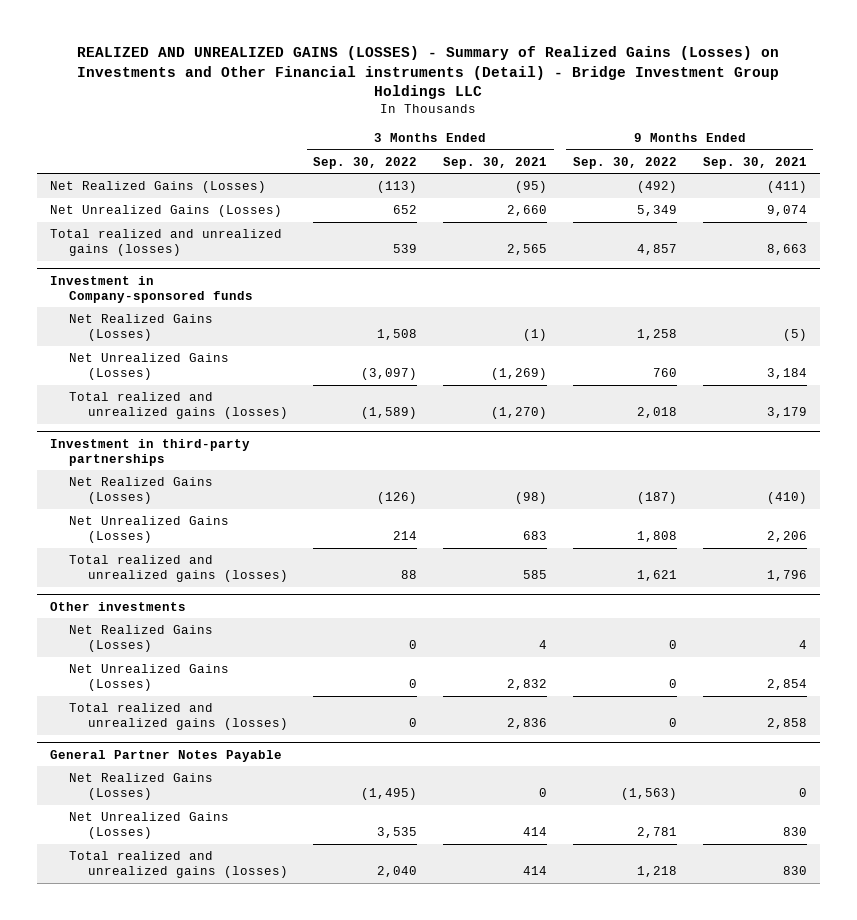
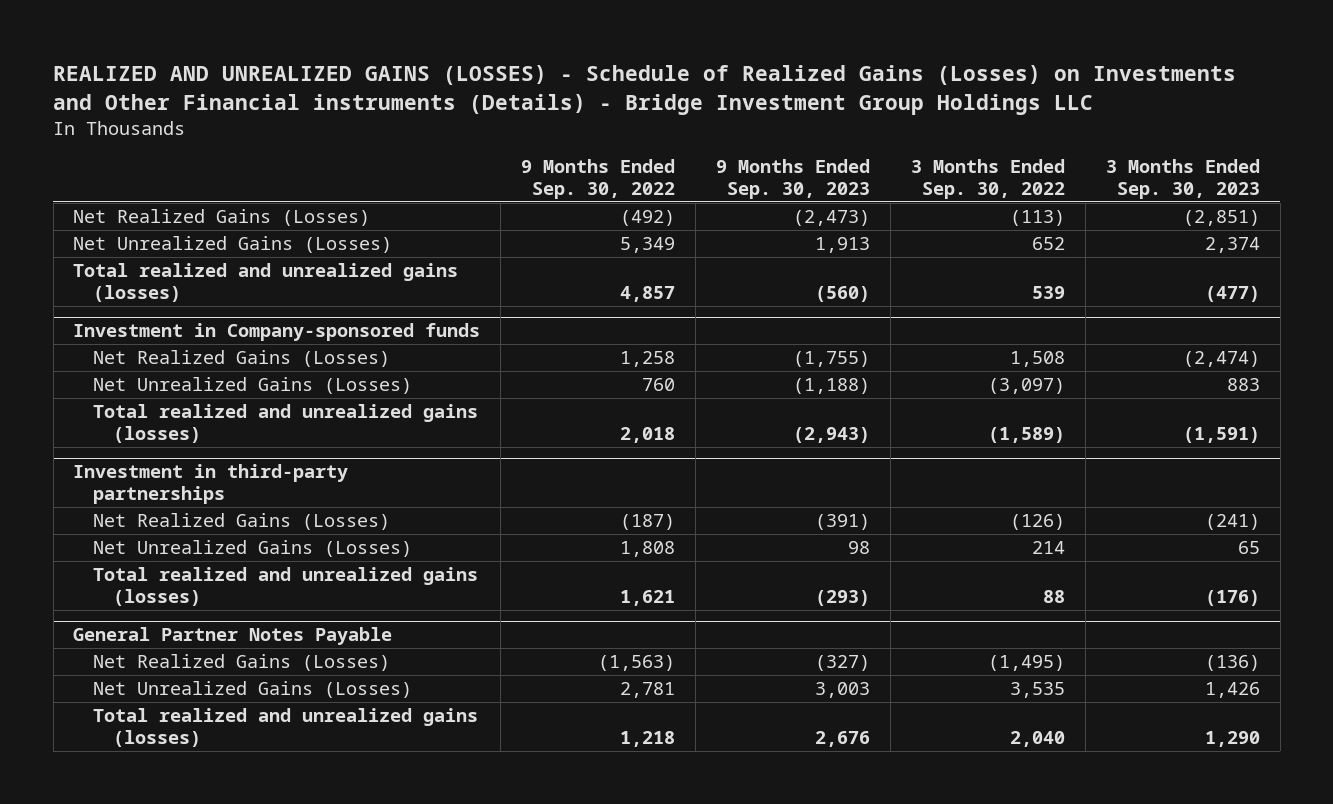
[77,45,780,100] REALIZED AND UNREALIZED GAINS (LOSSES) - Summary of Realized Gains (Losses) on Investments and Other Financial instruments (Detail) - Bridge Investment Group Holdings LLC -> [53,65,1237,115] REALIZED AND UNREALIZED GAINS (LOSSES) - Schedule of Realized Gains (Losses) on Investments and Other Financial instruments (Details) - Bridge Investment Group Holdings LLC
[443,156,548,169] Sep. 30, 2021 -> none
[702,156,807,169] Sep. 30, 2021 -> none
none -> [716,158,871,200] 9 Months Ended Sep. 30, 2023
none -> [1105,158,1260,200] 3 Months Ended Sep. 30, 2023
[50,601,187,611] Other investments -> none
[68,624,213,653] Net Realized Gains (Losses) -> none
[68,663,229,692] Net Unrealized Gains (Losses) -> none
[68,702,288,731] Total realized and unrealized gains (losses) -> none

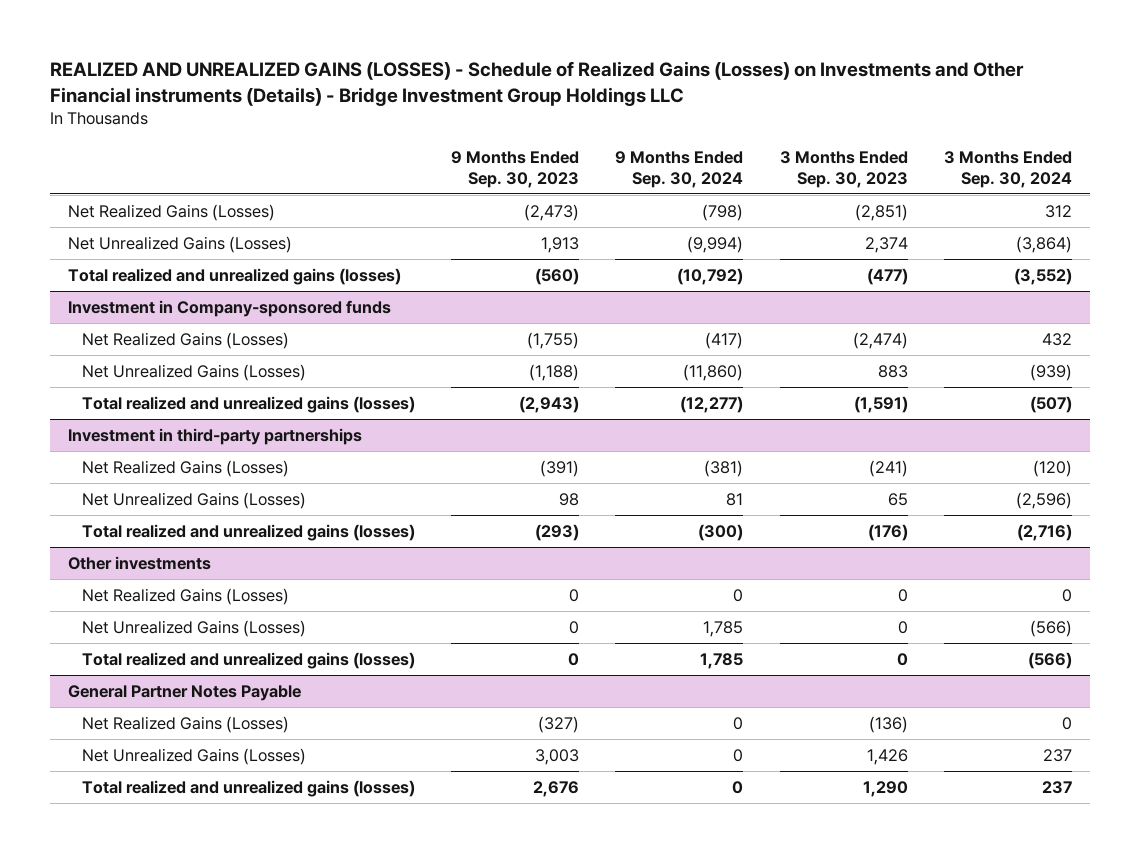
[521,158,676,200] 9 Months Ended Sep. 30, 2022 -> none
[911,158,1066,200] 3 Months Ended Sep. 30, 2022 -> none
none -> [615,150,744,188] 9 Months Ended Sep. 30, 2024
none -> [944,150,1073,188] 3 Months Ended Sep. 30, 2024
none -> [68,555,212,570] Other investments
none -> [81,587,289,605] Net Realized Gains (Losses)
none -> [81,619,306,637] Net Unrealized Gains (Losses)
none -> [81,651,415,669] Total realized and unrealized gains (losses)

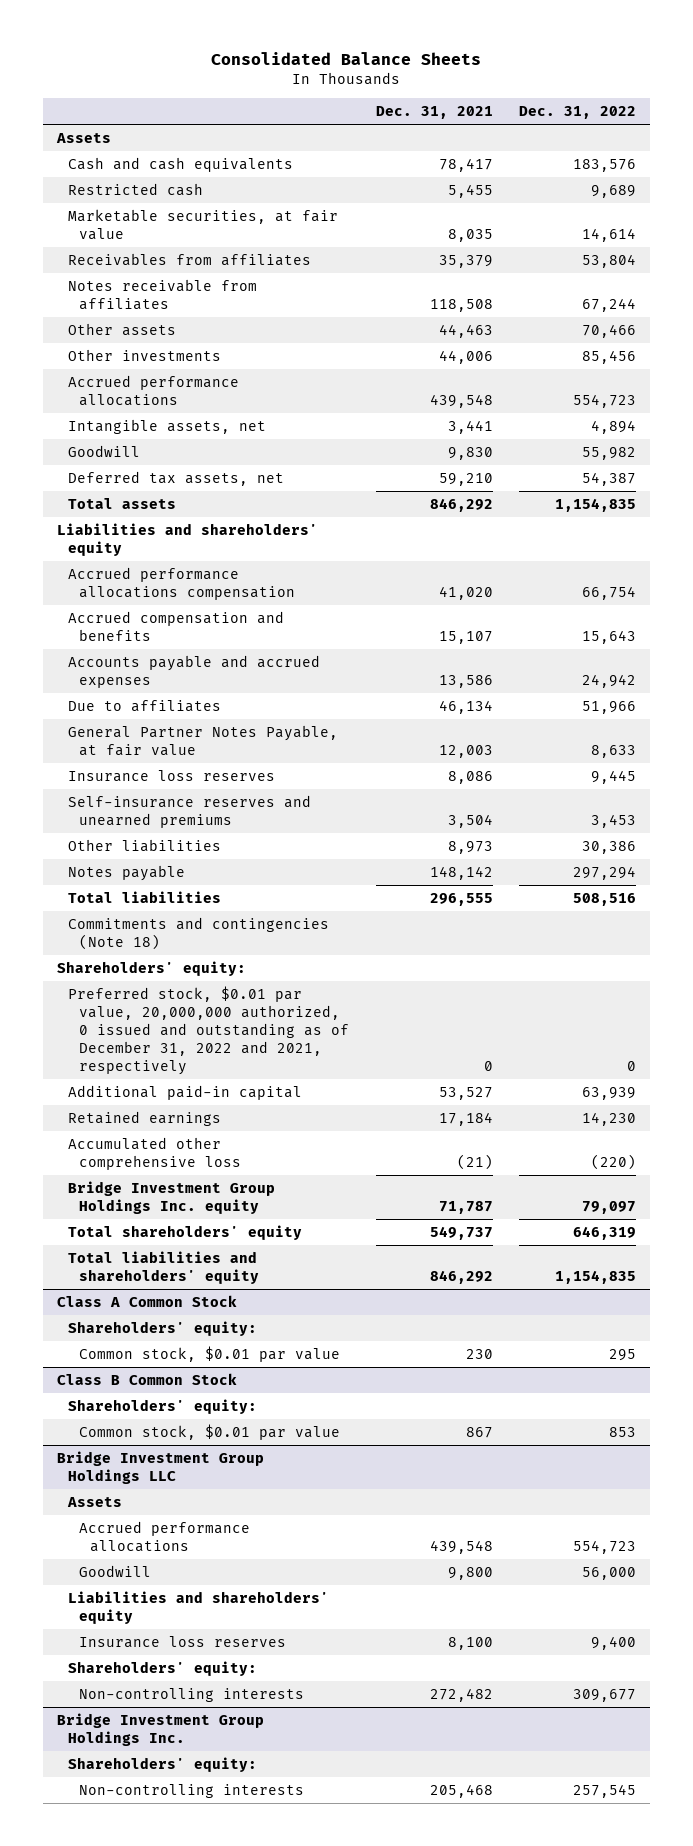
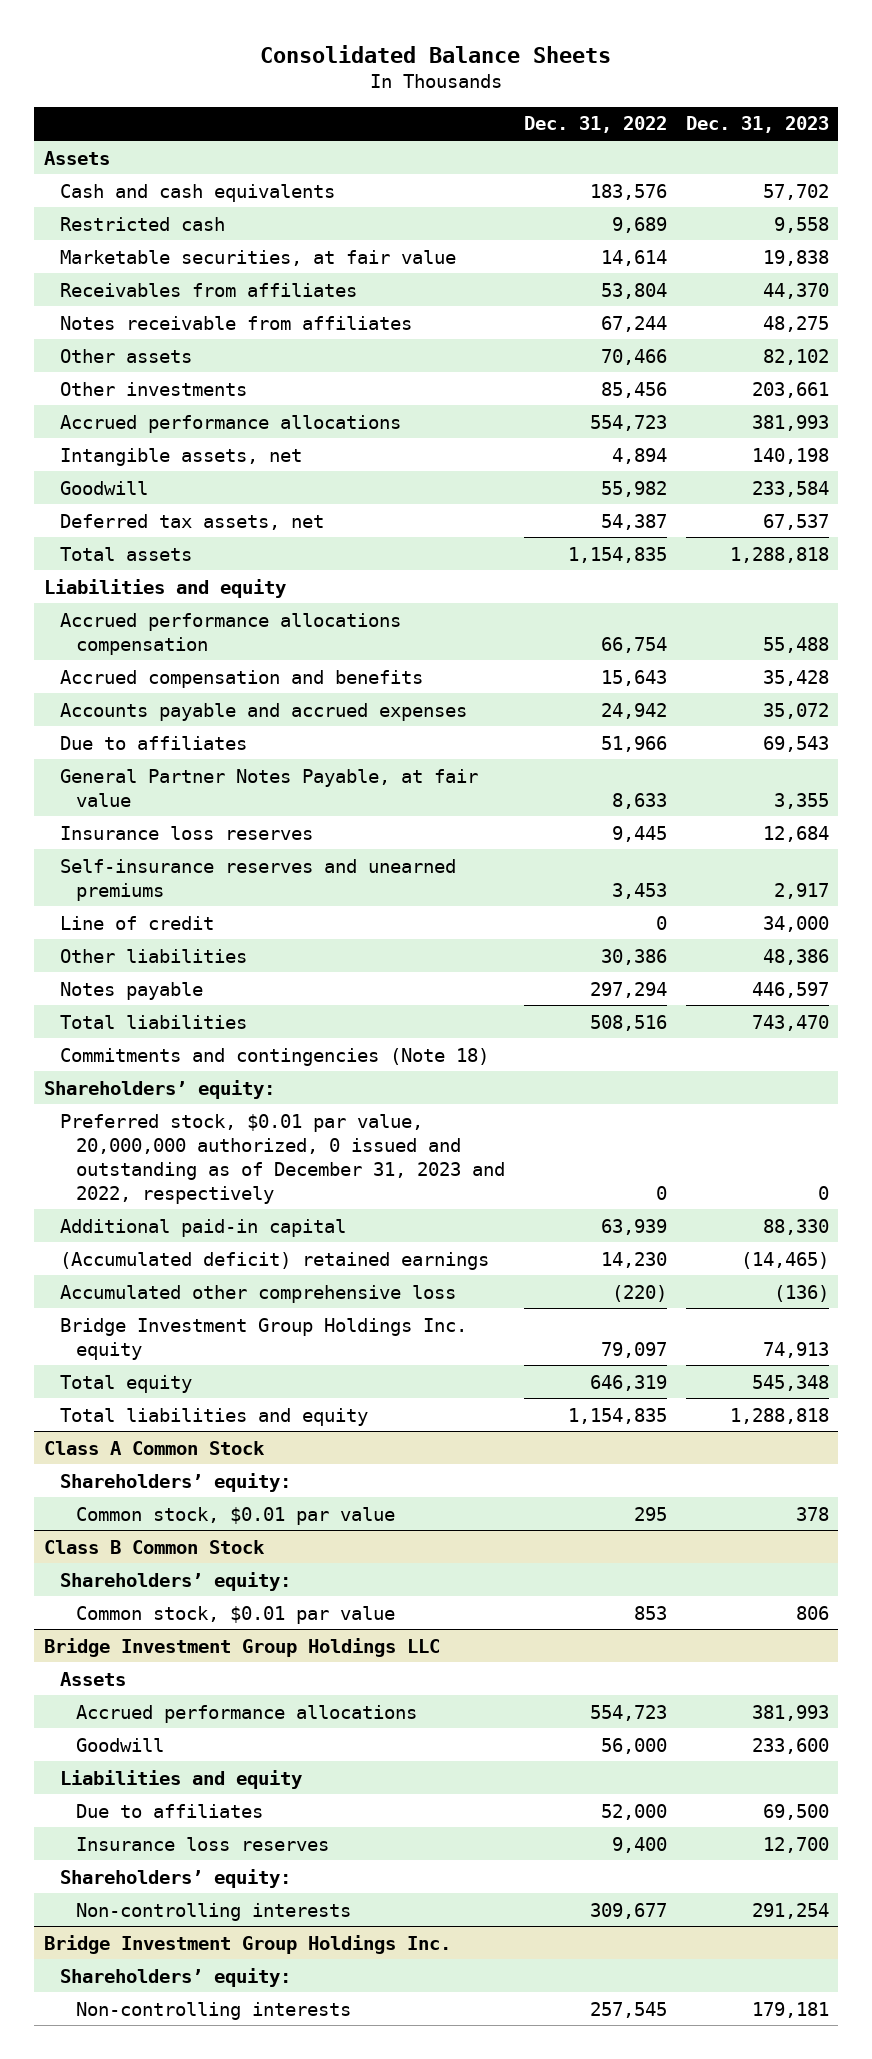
[375,106,493,120] Dec. 31, 2021 -> none
none -> [685,116,829,134] Dec. 31, 2023
[56,522,318,556] Liabilities and shareholdersʼ equity -> [43,578,286,598] Liabilities and equity
none -> [59,915,214,930] Line of credit
[67,985,349,1076] Preferred stock, $0.01 par value, 20,000,000 authorized, 0 issued and outstanding as of December 31, 2022 and 2021, respectively -> [59,1113,505,1204] Preferred stock, $0.01 par value, 20,000,000 authorized, 0 issued and outstanding as of December 31, 2023 and 2022, respectively
[67,1110,221,1126] Retained earnings -> [59,1251,489,1270] (Accumulated deficit) retained earnings
[67,1224,302,1240] Total shareholdersʼ equity -> [59,1374,192,1393] Total equity
[67,1250,259,1284] Total liabilities and shareholdersʼ equity -> [59,1407,368,1426] Total liabilities and equity
[67,1590,329,1624] Liabilities and shareholdersʼ equity -> [59,1769,302,1789] Liabilities and equity
none -> [75,1803,263,1818] Due to affiliates

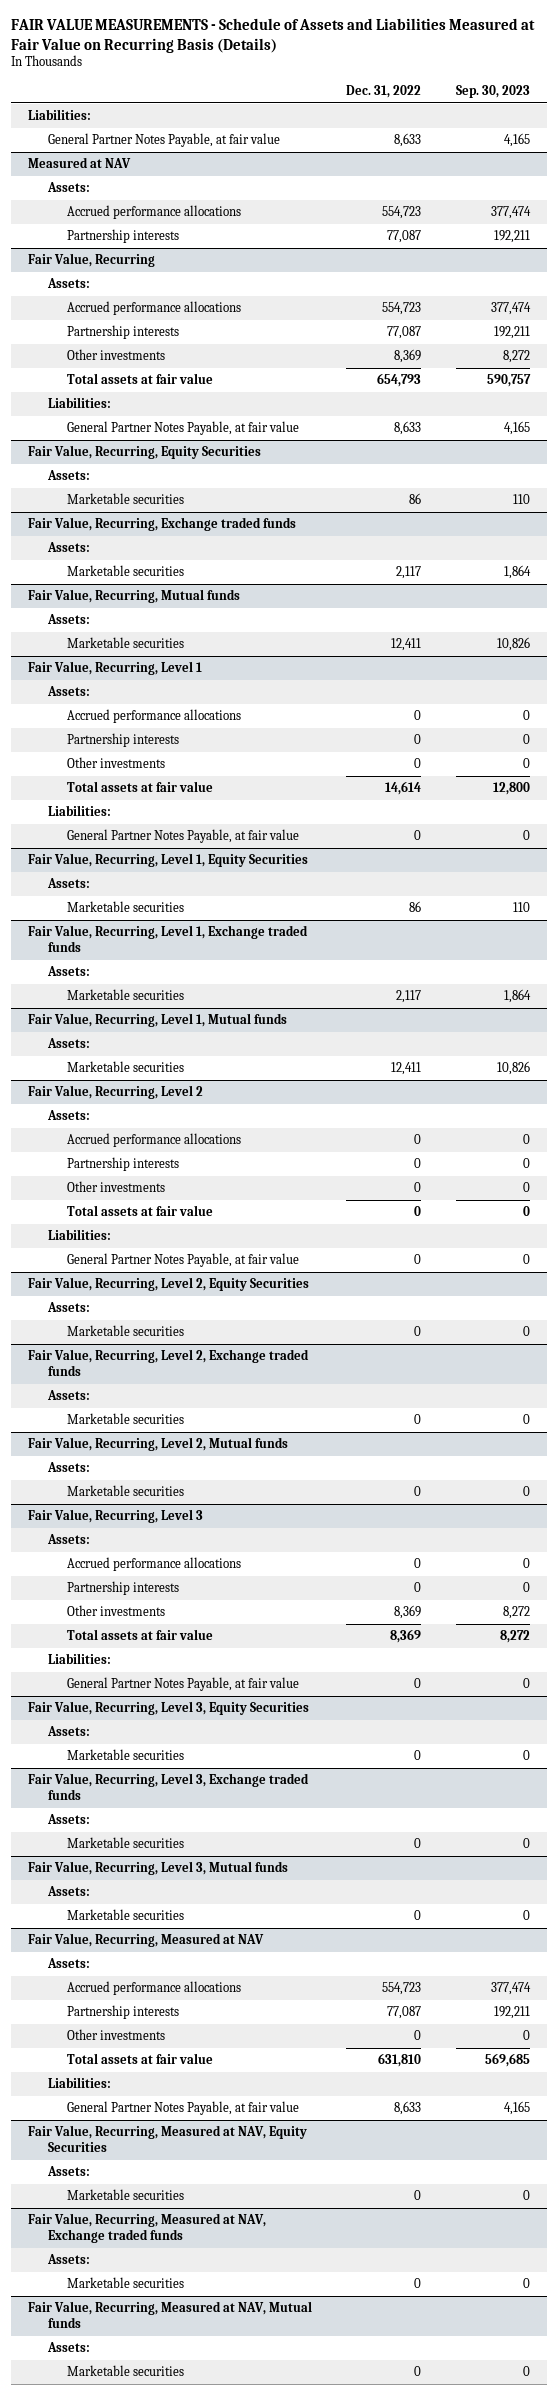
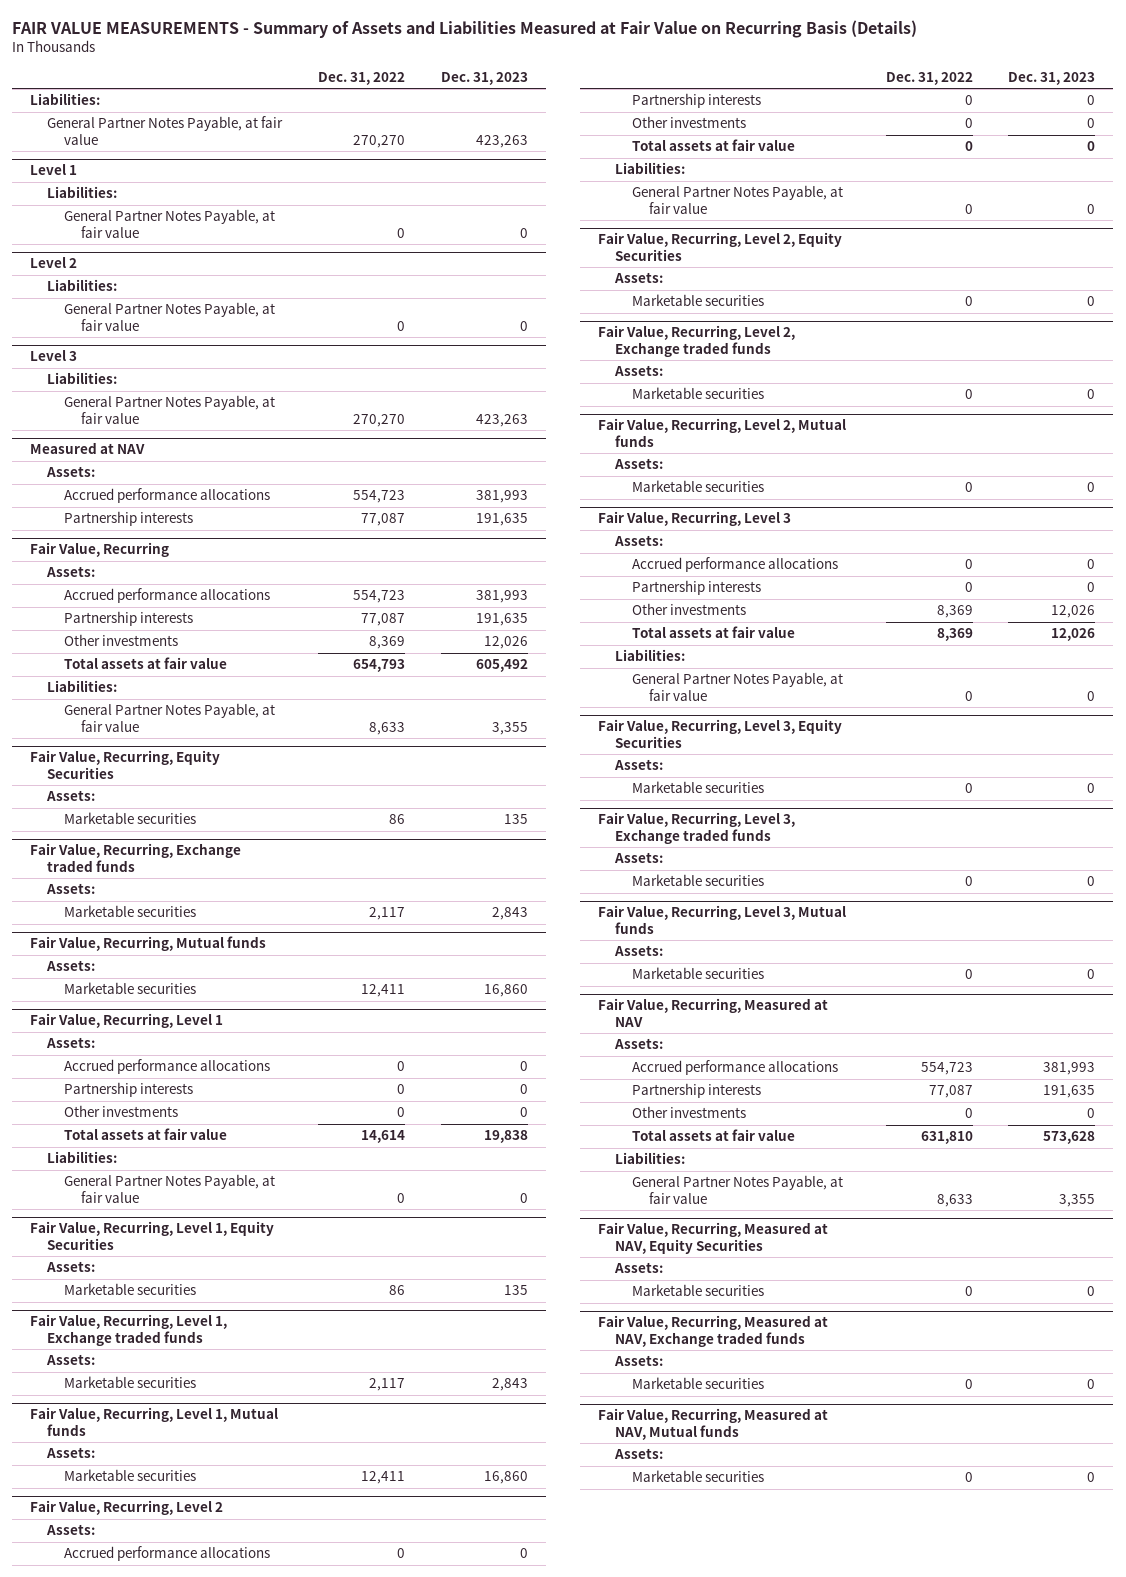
[11,18,536,53] FAIR VALUE MEASUREMENTS - Schedule of Assets and Liabilities Measured at Fair Value on Recurring Basis (Details) -> [12,19,918,38] FAIR VALUE MEASUREMENTS - Summary of Assets and Liabilities Measured at Fair Value on Recurring Basis (Details)
[455,85,530,99] Sep. 30, 2023 -> none
none -> [440,72,528,86] Dec. 31, 2023
[394,133,422,148] 8,633 -> [353,134,406,148] 270,270
none -> [30,164,78,176] Level 1
none -> [47,186,118,199] Liabilities:
none -> [64,209,276,238] General Partner Notes Payable, at fair value
none -> [30,257,78,269] Level 2
none -> [47,279,118,292] Liabilities:
none -> [64,302,276,331] General Partner Notes Payable, at fair value
none -> [30,350,78,362] Level 3
none -> [47,372,118,385] Liabilities:
none -> [64,395,276,424] General Partner Notes Payable, at fair value

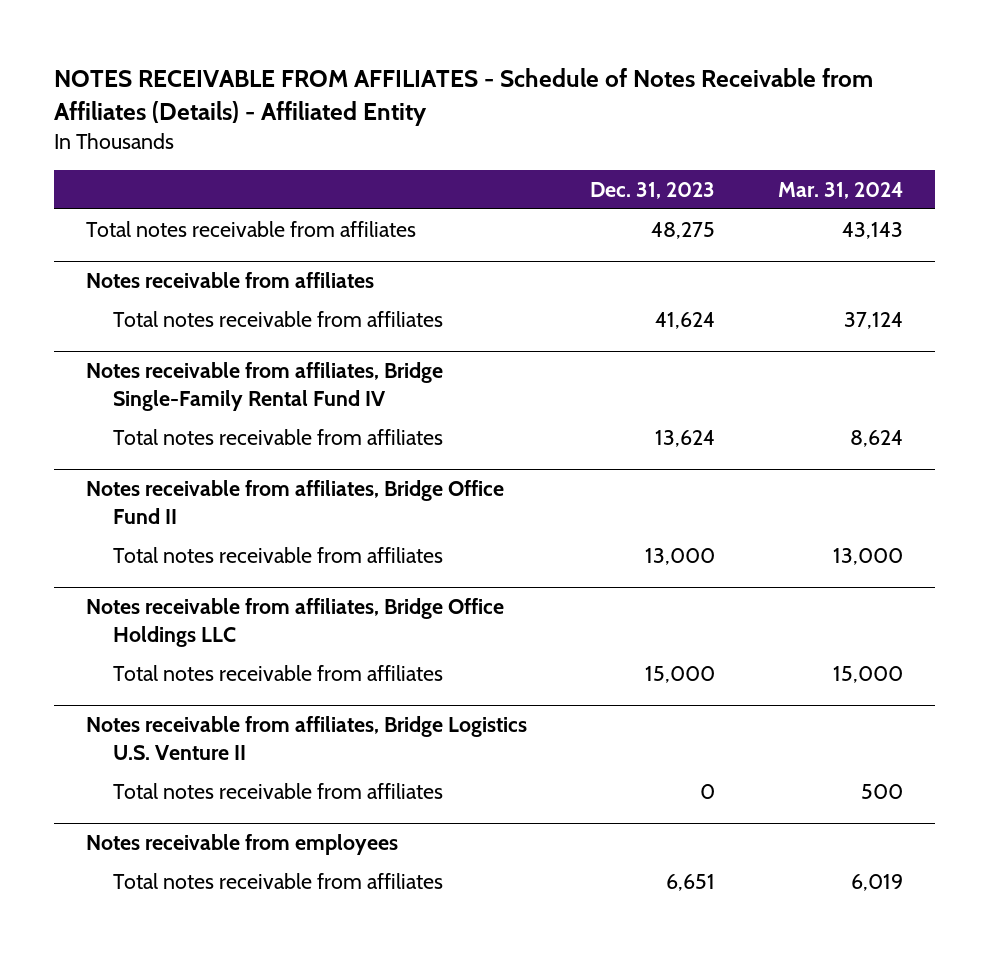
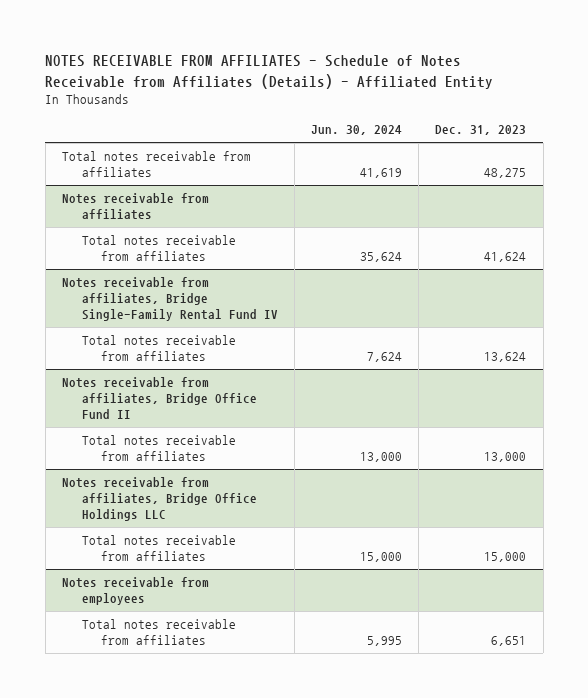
[778,182,904,200] Mar. 31, 2024 -> none
none -> [310,125,402,136] Jun. 30, 2024
[85,716,527,761] Notes receivable from affiliates, Bridge Logistics U.S. Venture II -> none
[113,782,444,799] Total notes receivable from affiliates -> none

